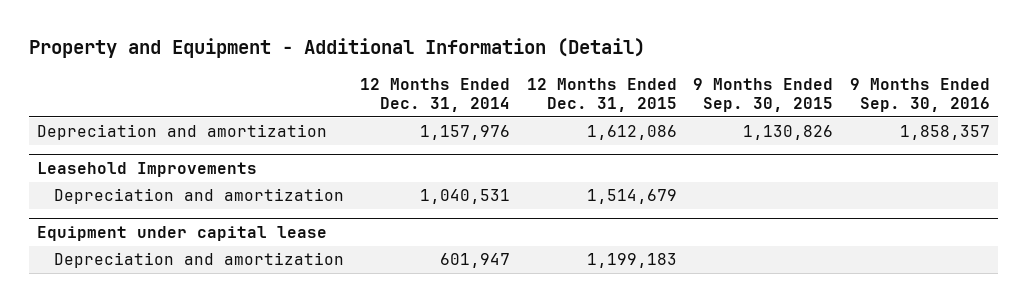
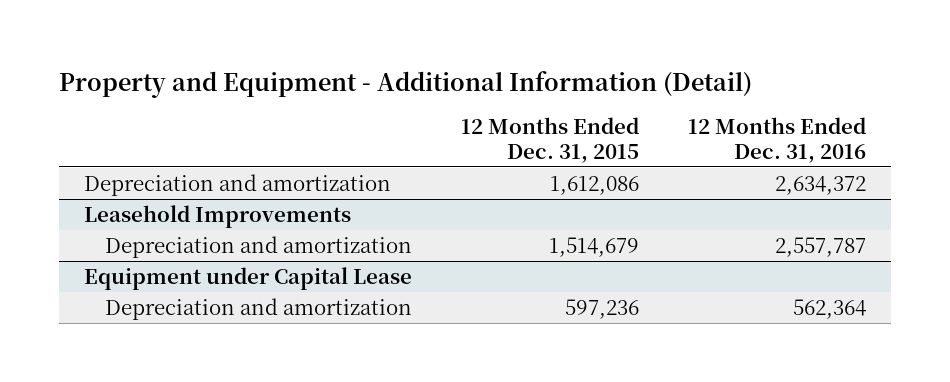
[360,77,511,113] 12 Months Ended Dec. 31, 2014 -> none
[693,77,834,113] 9 Months Ended Sep. 30, 2015 -> none
[849,77,990,113] 9 Months Ended Sep. 30, 2016 -> none
none -> [688,116,867,163] 12 Months Ended Dec. 31, 2016
[37,226,328,242] Equipment under capital lease -> [83,266,412,290] Equipment under Capital Lease
[586,253,677,269] 1,199,183 -> [565,298,640,319] 597,236

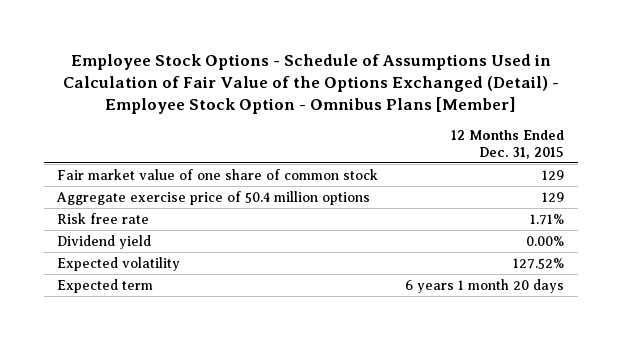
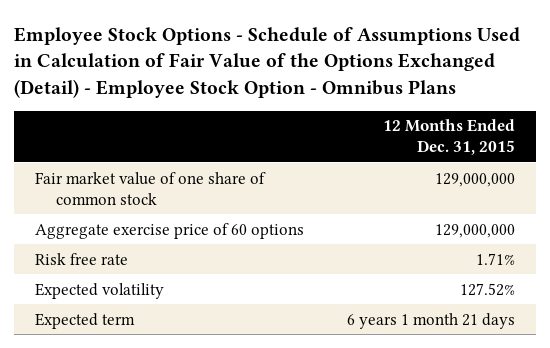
[62,54,559,115] Employee Stock Options - Schedule of Assumptions Used in Calculation of Fair Value of the Options Exchanged (Detail) - Employee Stock Option - Omnibus Plans [Member] -> [13,26,520,98] Employee Stock Options - Schedule of Assumptions Used in Calculation of Fair Value of the Options Exchanged (Detail) - Employee Stock Option - Omnibus Plans
[542,169,565,180] 129 -> [434,172,515,187] 129,000,000
[56,190,371,205] Aggregate exercise price of 50.4 million options -> [35,222,305,239] Aggregate exercise price of 60 options
[542,191,565,202] 129 -> [434,223,515,238] 129,000,000
[57,234,152,249] Dividend yield -> none
[405,278,565,293] 6 years 1 month 20 days -> [346,312,515,329] 6 years 1 month 21 days

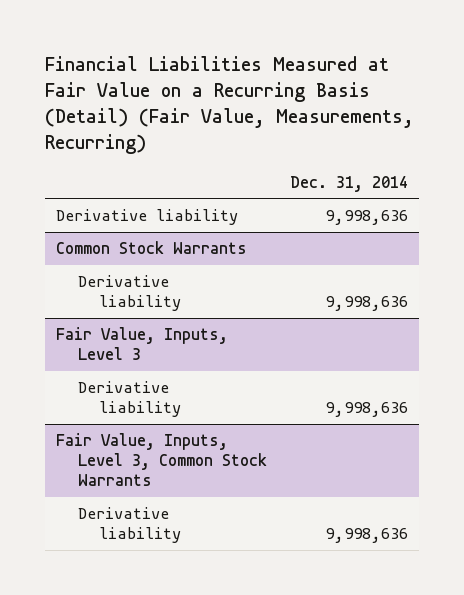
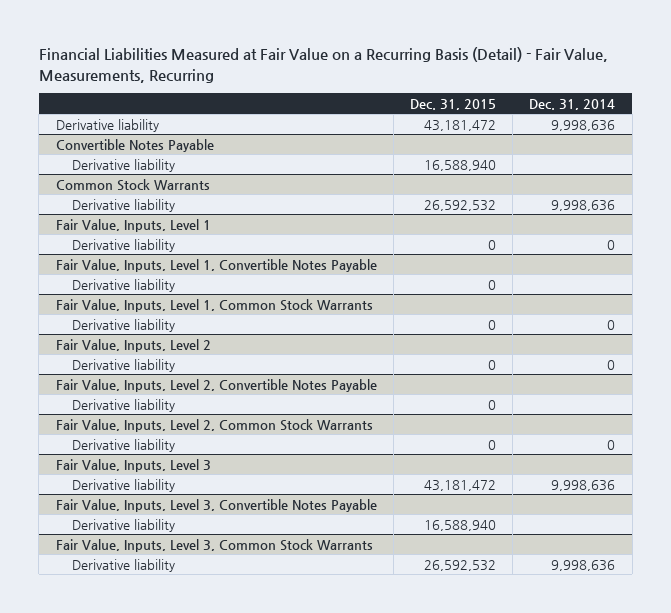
[44,55,414,154] Financial Liabilities Measured at Fair Value on a Recurring Basis (Detail) (Fair Value, Measurements, Recurring) -> [38,47,608,83] Financial Liabilities Measured at Fair Value on a Recurring Basis (Detail) - Fair Value, Measurements, Recurring
none -> [409,98,496,110] Dec. 31, 2015
none -> [55,138,214,152] Convertible Notes Payable
none -> [71,158,175,172] Derivative liability
none -> [55,218,211,232] Fair Value, Inputs, Level 1
none -> [71,238,175,252] Derivative liability
none -> [55,258,377,272] Fair Value, Inputs, Level 1, Convertible Notes Payable
none -> [71,278,175,292] Derivative liability
none -> [55,298,373,312] Fair Value, Inputs, Level 1, Common Stock Warrants
none -> [71,318,175,332] Derivative liability
none -> [55,338,211,352] Fair Value, Inputs, Level 2
none -> [71,358,175,372] Derivative liability
none -> [55,378,377,392] Fair Value, Inputs, Level 2, Convertible Notes Payable
none -> [71,398,175,412] Derivative liability
none -> [55,418,373,432] Fair Value, Inputs, Level 2, Common Stock Warrants
none -> [71,438,175,452] Derivative liability
none -> [55,498,377,512] Fair Value, Inputs, Level 3, Convertible Notes Payable
none -> [71,518,175,532] Derivative liability

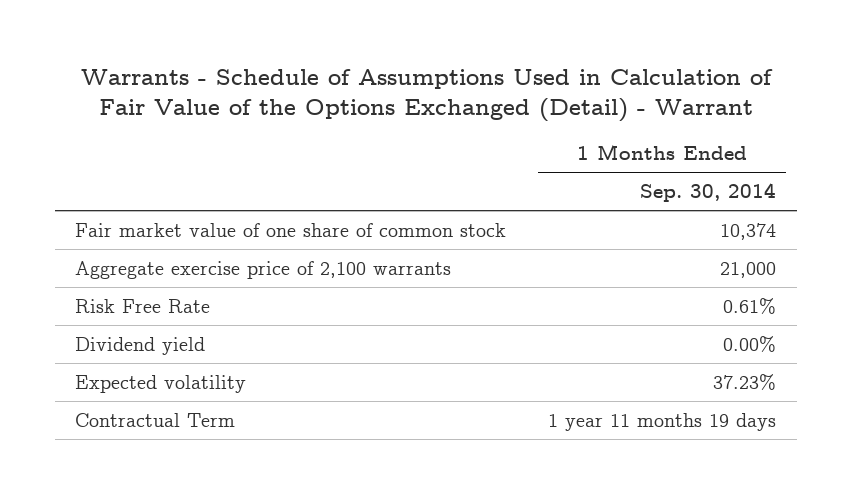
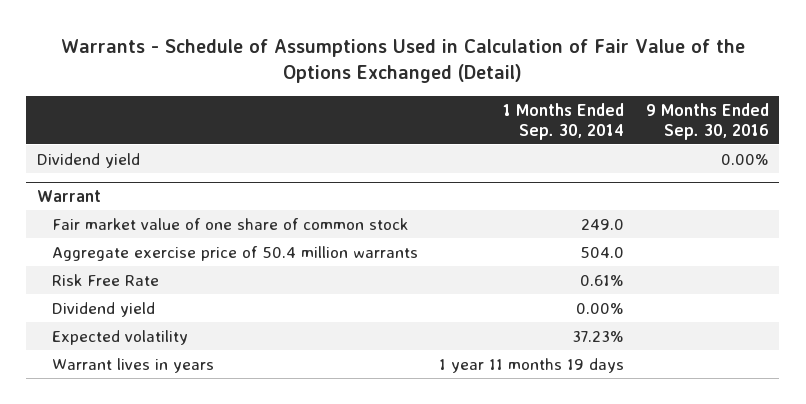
[80,68,773,123] Warrants - Schedule of Assumptions Used in Calculation of Fair Value of the Options Exchanged (Detail) - Warrant -> [60,38,745,84] Warrants - Schedule of Assumptions Used in Calculation of Fair Value of the Options Exchanged (Detail)
none -> [645,102,769,140] 9 Months Ended Sep. 30, 2016
none -> [37,152,141,168] Dividend yield
none -> [37,190,102,203] Warrant
[719,222,776,240] 10,374 -> [581,218,625,230] 249.0
[75,260,452,279] Aggregate exercise price of 2,100 warrants -> [52,245,419,261] Aggregate exercise price of 50.4 million warrants
[719,261,776,278] 21,000 -> [580,246,625,258] 504.0
[75,412,236,427] Contractual Term -> [52,357,215,373] Warrant lives in years

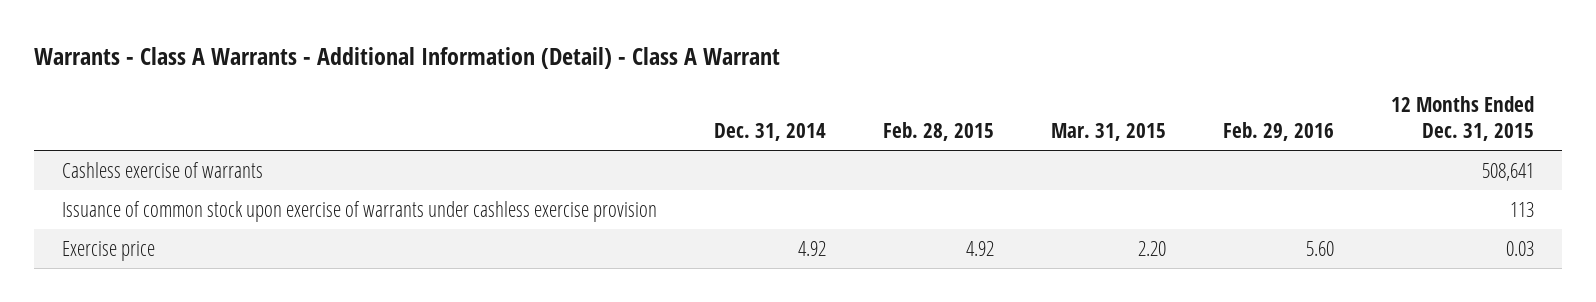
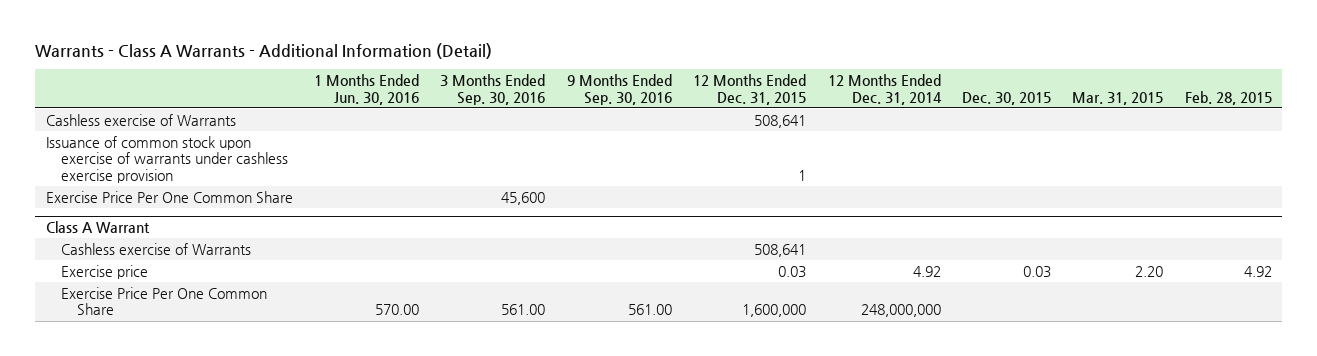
[33,47,780,70] Warrants - Class A Warrants - Additional Information (Detail) - Class A Warrant -> [34,42,492,59] Warrants - Class A Warrants - Additional Information (Detail)
[714,123,827,142] Dec. 31, 2014 -> none
[1222,122,1334,142] Feb. 29, 2016 -> none
none -> [314,73,420,105] 1 Months Ended Jun. 30, 2016
none -> [440,73,546,105] 3 Months Ended Sep. 30, 2016
none -> [566,73,672,105] 9 Months Ended Sep. 30, 2016
none -> [827,73,942,105] 12 Months Ended Dec. 31, 2014
none -> [961,91,1051,105] Dec. 30, 2015
[62,161,264,178] Cashless exercise of warrants -> [45,113,236,126] Cashless exercise of Warrants
[1509,201,1534,217] 113 -> [798,170,807,182] 1
none -> [45,190,293,203] Exercise Price Per One Common Share
none -> [45,220,150,233] Class A Warrant
none -> [61,242,252,255] Cashless exercise of Warrants
none -> [61,286,268,316] Exercise Price Per One Common Share

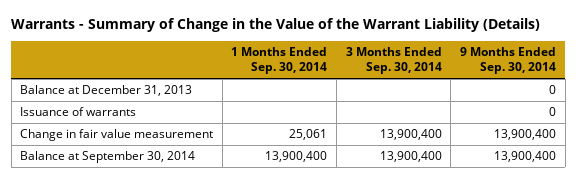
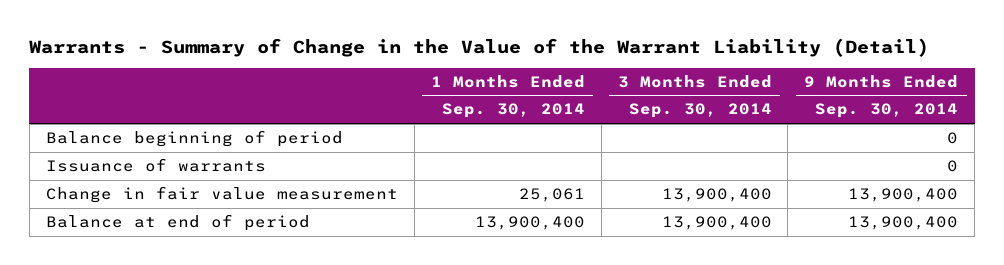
[11,18,541,33] Warrants - Summary of Change in the Value of the Warrant Liability (Details) -> [29,37,930,57] Warrants - Summary of Change in the Value of the Warrant Liability (Detail)
[20,85,193,97] Balance at December 31, 2013 -> [45,130,343,148] Balance beginning of period
[20,151,196,164] Balance at September 30, 2014 -> [45,214,310,232] Balance at end of period

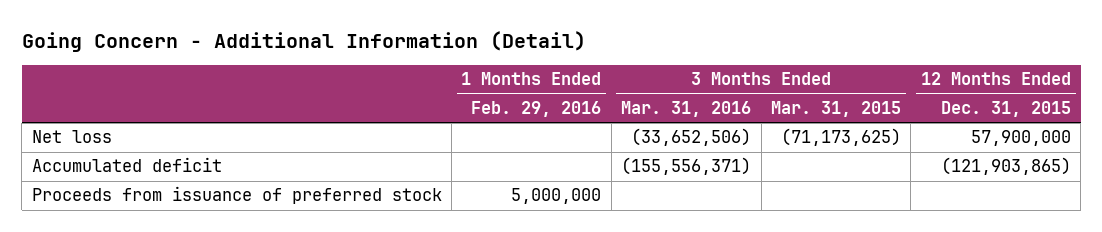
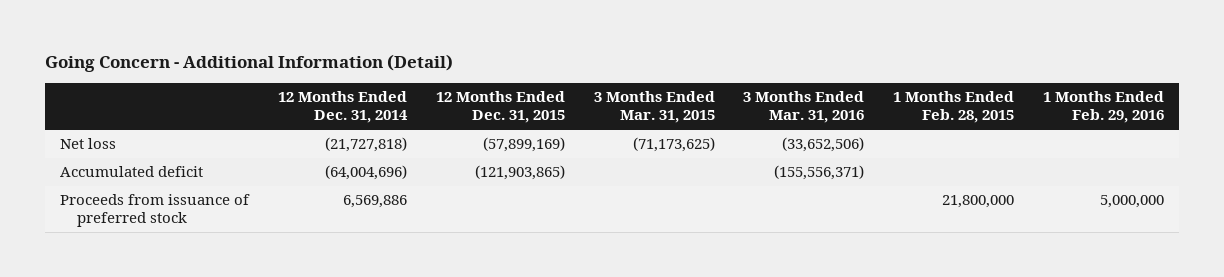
none -> [277,91,408,124] 12 Months Ended Dec. 31, 2014
none -> [893,91,1015,124] 1 Months Ended Feb. 28, 2015
[970,130,1071,147] 57,900,000 -> [482,137,565,153] (57,899,169)

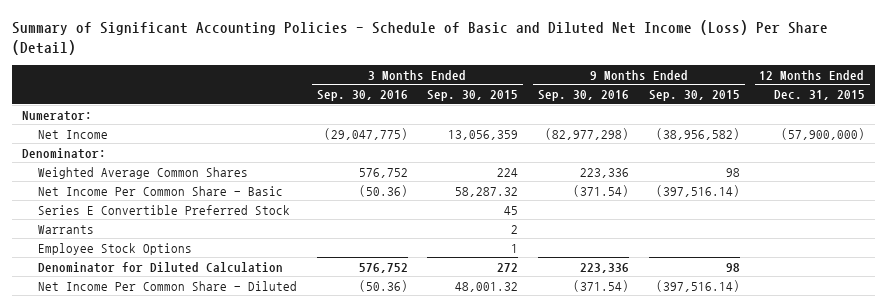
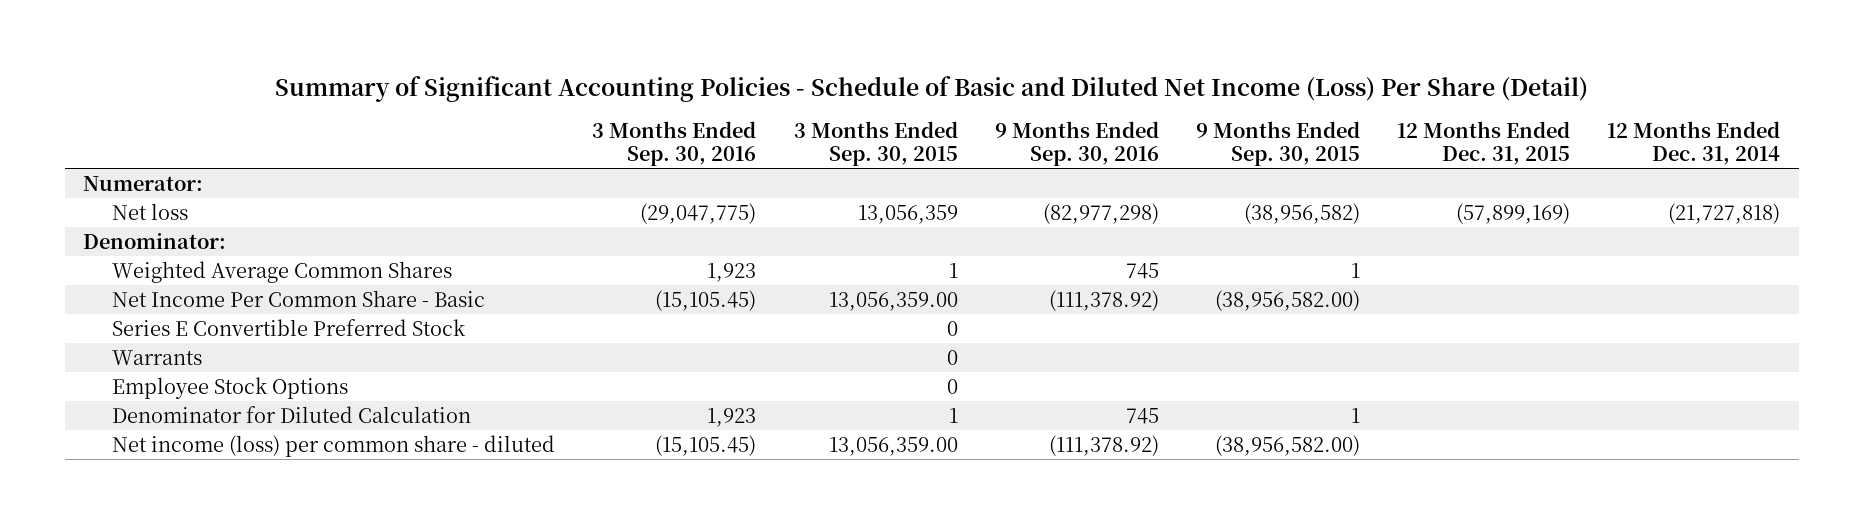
none -> [1607,120,1781,166] 12 Months Ended Dec. 31, 2014
[37,129,108,139] Net Income -> [112,202,189,220] Net loss
[780,127,865,140] (57,900,000) -> [1455,202,1570,224] (57,899,169)
[358,167,408,178] 576,752 -> [707,262,757,282] 1,923
[497,167,519,177] 224 -> [948,262,958,278] 1
[580,167,630,178] 223,336 -> [1125,262,1159,279] 745
[725,167,740,177] 98 -> [1350,262,1360,278] 1
[358,184,408,197] (50.36) -> [655,289,757,311] (15,105.45)
[455,186,519,197] 58,287.32 -> [828,291,958,311] 13,056,359.00
[573,184,630,197] (371.54) -> [1048,289,1159,311] (111,378.92)
[655,184,740,197] (397,516.14) -> [1214,289,1360,311] (38,956,582.00)
[504,205,519,215] 45 -> [946,320,958,336] 0
[511,224,519,234] 2 -> [946,349,958,365] 0
[511,243,519,253] 1 -> [946,378,958,394] 0
[358,262,408,273] 576,752 -> [707,407,757,427] 1,923
[497,262,519,272] 272 -> [948,407,958,423] 1
[580,262,630,273] 223,336 -> [1125,407,1159,424] 745
[725,262,740,272] 98 -> [1350,407,1360,423] 1
[37,280,297,291] Net Income Per Common Share - Diluted -> [112,434,556,457] Net income (loss) per common share - diluted
[358,279,408,292] (50.36) -> [655,434,757,456] (15,105.45)
[455,281,519,292] 48,001.32 -> [828,436,958,456] 13,056,359.00
[573,279,630,292] (371.54) -> [1048,434,1159,456] (111,378.92)
[655,279,740,292] (397,516.14) -> [1214,434,1360,456] (38,956,582.00)

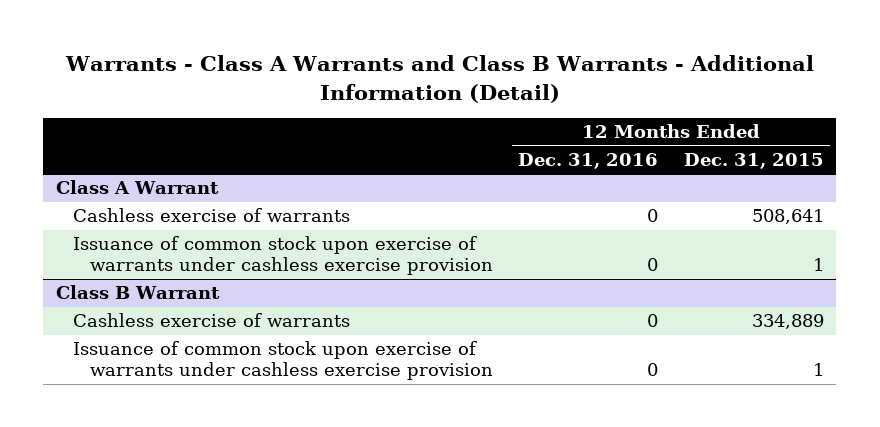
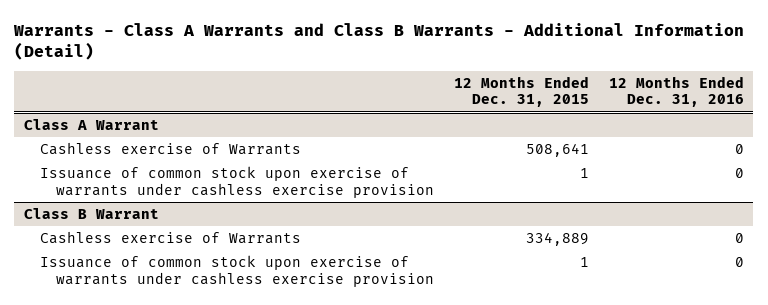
[72,208,350,223] Cashless exercise of warrants -> [40,142,302,156] Cashless exercise of Warrants
[72,313,350,328] Cashless exercise of warrants -> [40,231,302,245] Cashless exercise of Warrants

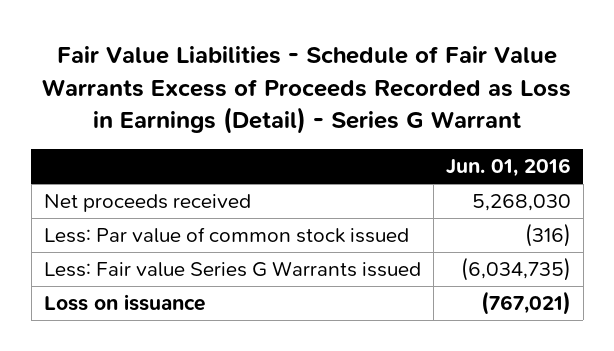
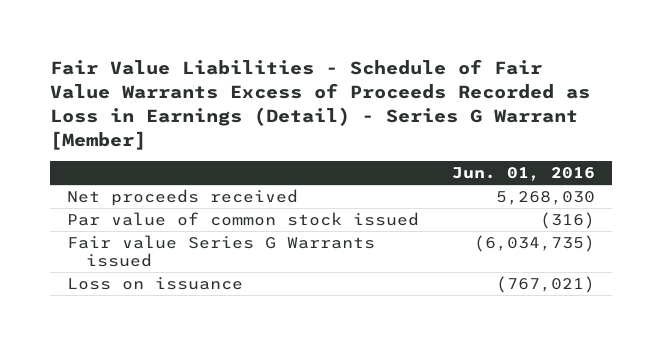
[42,46,572,135] Fair Value Liabilities - Schedule of Fair Value Warrants Excess of Proceeds Recorded as Loss in Earnings (Detail) - Series G Warrant -> [50,59,591,150] Fair Value Liabilities - Schedule of Fair Value Warrants Excess of Proceeds Recorded as Loss in Earnings (Detail) - Series G Warrant [Member]
[43,227,409,244] Less: Par value of common stock issued -> [67,211,420,226] Par value of common stock issued
[43,261,421,278] Less: Fair value Series G Warrants issued -> [67,234,376,267] Fair value Series G Warrants issued

